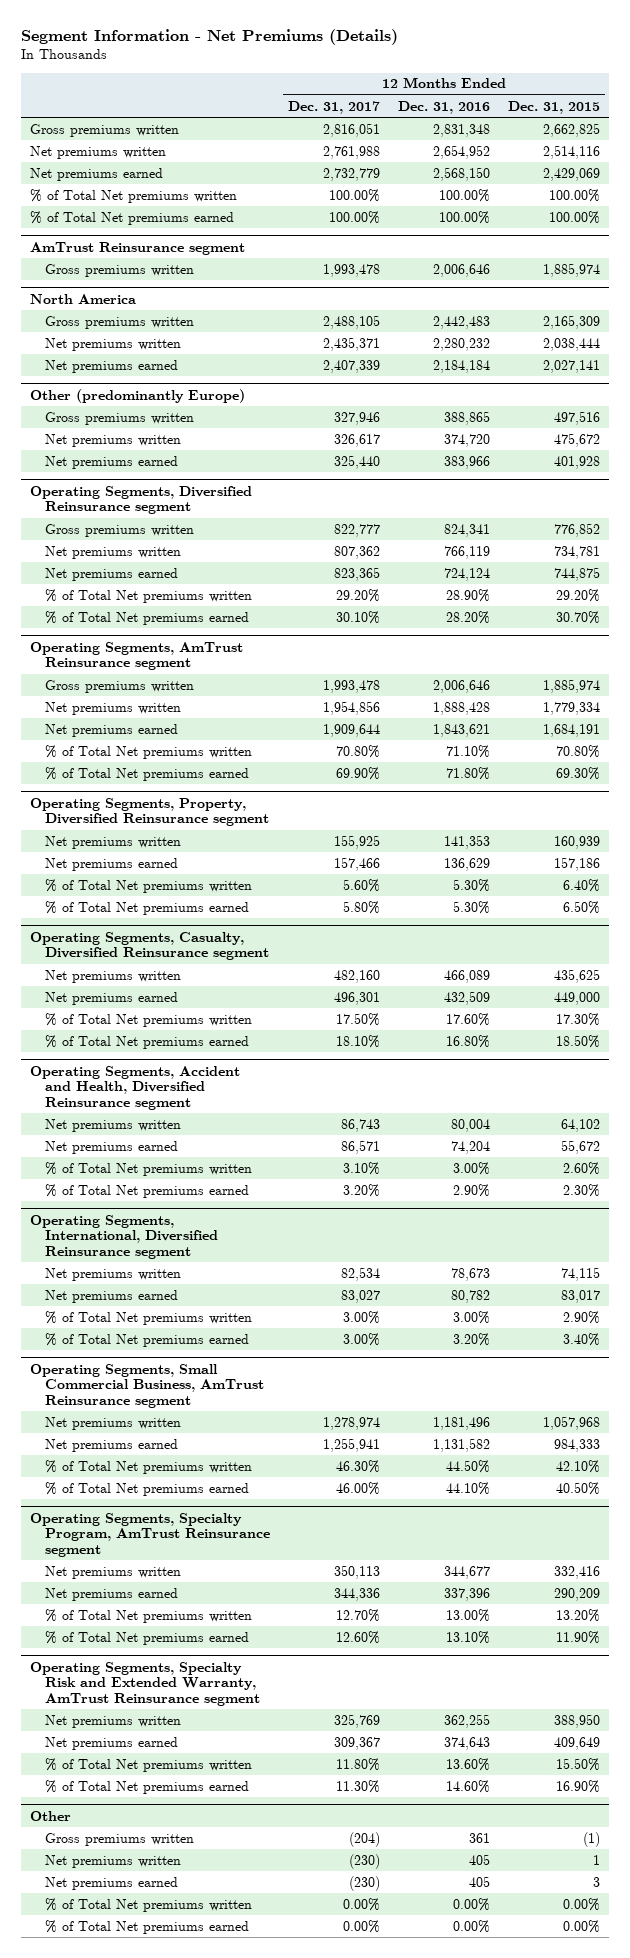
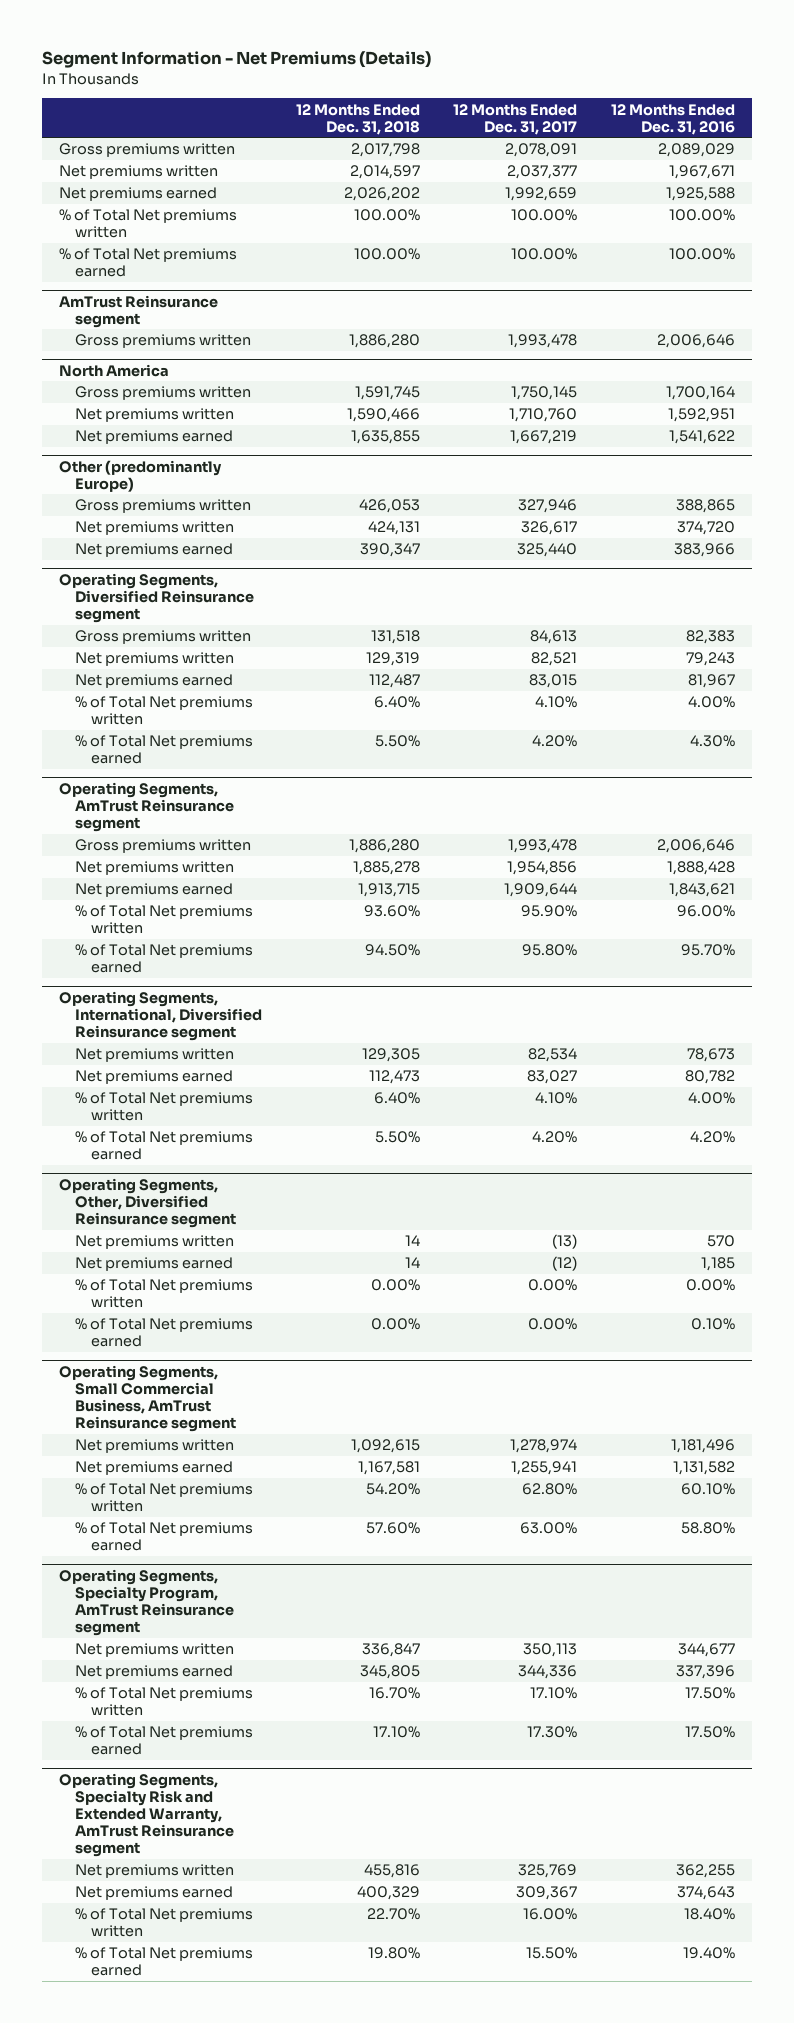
[507,100,600,114] Dec. 31, 2015 -> none
none -> [295,103,420,135] 12 Months Ended Dec. 31, 2018
[322,122,380,137] 2,816,051 -> [505,143,578,158] 2,078,091
[432,123,490,137] 2,831,348 -> [658,143,736,158] 2,089,029
[322,145,380,159] 2,761,988 -> [507,165,578,180] 2,037,377
[432,144,490,159] 2,654,952 -> [669,165,736,180] 1,967,671
[322,167,380,181] 2,732,779 -> [505,187,578,202] 1,992,659
[432,166,490,181] 2,568,150 -> [666,187,736,202] 1,925,588
[322,314,380,329] 2,488,105 -> [511,386,578,401] 1,750,145
[432,315,490,329] 2,442,483 -> [666,386,736,401] 1,700,164
[322,336,380,351] 2,435,371 -> [509,408,578,423] 1,710,760
[432,337,490,351] 2,280,232 -> [668,408,736,423] 1,592,951
[322,359,380,373] 2,407,339 -> [510,430,578,445] 1,667,219
[432,359,490,373] 2,184,184 -> [669,430,736,445] 1,541,622
[333,523,380,537] 822,777 -> [530,630,578,645] 84,613
[443,523,490,537] 824,341 -> [686,630,736,645] 82,383
[333,545,380,559] 807,362 -> [531,652,578,667] 82,521
[443,545,490,559] 766,119 -> [686,652,736,667] 79,243
[333,566,380,581] 823,365 -> [529,674,578,689] 83,015
[443,567,490,581] 724,124 -> [688,674,736,689] 81,967
[335,588,380,602] 29.20% -> [535,696,578,709] 4.10%
[445,588,490,602] 28.90% -> [688,696,736,709] 4.00%
[335,610,380,624] 30.10% -> [532,735,578,748] 4.20%
[445,610,490,624] 28.20% -> [690,735,736,748] 4.30%
[29,797,269,827] Operating Segments, Property, Diversified Reinsurance segment -> none
[44,835,181,849] Net premiums written -> none
[44,857,178,871] Net premiums earned -> none
[44,878,252,893] % of Total Net premiums written -> none
[44,900,249,915] % of Total Net premiums earned -> none
[29,931,269,961] Operating Segments, Casualty, Diversified Reinsurance segment -> none
[44,969,181,983] Net premiums written -> none
[44,991,178,1005] Net premiums earned -> none
[44,1012,252,1027] % of Total Net premiums written -> none
[44,1034,249,1049] % of Total Net premiums earned -> none
[29,1065,240,1110] Operating Segments, Accident and Health, Diversified Reinsurance segment -> none
[44,1118,181,1132] Net premiums written -> none
[44,1140,178,1154] Net premiums earned -> none
[44,1161,252,1176] % of Total Net premiums written -> none
[44,1183,249,1198] % of Total Net premiums earned -> none
[335,744,380,758] 70.80% -> [521,905,578,918] 95.90%
[445,744,490,758] 71.10% -> [677,905,736,918] 96.00%
[335,766,380,780] 69.90% -> [522,944,578,957] 95.80%
[445,766,490,780] 71.80% -> [681,944,736,957] 95.70%
[342,1310,380,1324] 3.00% -> [535,1092,578,1105] 4.10%
[452,1310,490,1324] 3.00% -> [688,1092,736,1105] 4.00%
[342,1332,380,1346] 3.00% -> [532,1131,578,1144] 4.20%
[452,1332,490,1346] 3.20% -> [690,1131,736,1144] 4.20%
none -> [58,1177,237,1228] Operating Segments, Other, Diversified Reinsurance segment
none -> [75,1235,235,1250] Net premiums written
none -> [75,1257,234,1272] Net premiums earned
none -> [75,1279,254,1309] % of Total Net premiums written
none -> [75,1318,254,1348] % of Total Net premiums earned
[335,1459,380,1473] 46.30% -> [522,1483,578,1496] 62.80%
[445,1459,490,1473] 44.50% -> [681,1483,736,1496] 60.10%
[335,1481,380,1495] 46.00% -> [520,1522,578,1535] 63.00%
[445,1481,490,1495] 44.10% -> [681,1522,736,1535] 58.80%
[335,1608,380,1622] 12.70% -> [530,1687,578,1700] 17.10%
[445,1608,490,1622] 13.00% -> [685,1687,736,1700] 17.50%
[335,1630,380,1644] 12.60% -> [527,1726,578,1739] 17.30%
[445,1630,490,1644] 13.10% -> [685,1726,736,1739] 17.50%
[29,1810,71,1821] Other -> none
[44,1832,194,1846] Gross premiums written -> none
[44,1854,181,1868] Net premiums written -> none
[44,1876,178,1890] Net premiums earned -> none
[44,1897,252,1912] % of Total Net premiums written -> none
[44,1919,249,1934] % of Total Net premiums earned -> none
[335,1757,380,1771] 11.80% -> [523,1908,578,1921] 16.00%
[445,1757,490,1771] 13.60% -> [684,1908,736,1921] 18.40%
[335,1779,380,1793] 11.30% -> [526,1947,578,1960] 15.50%
[445,1779,490,1793] 14.60% -> [683,1947,736,1960] 19.40%

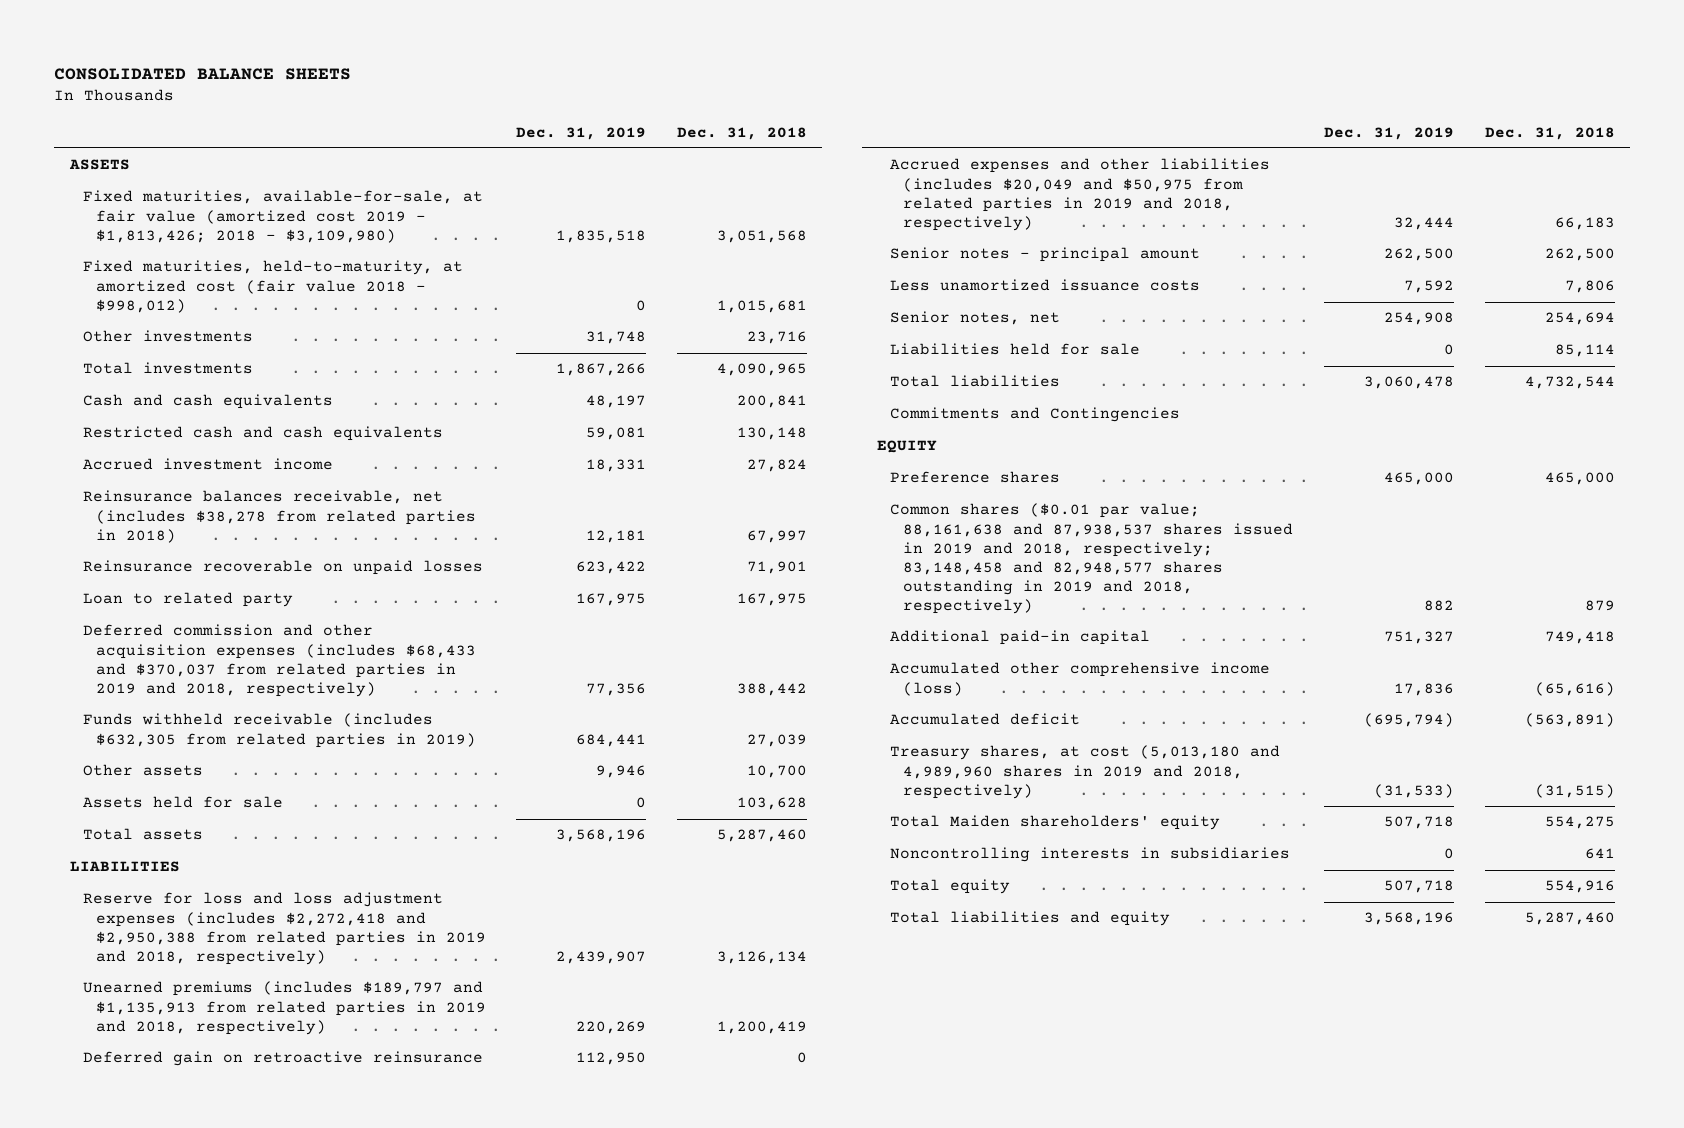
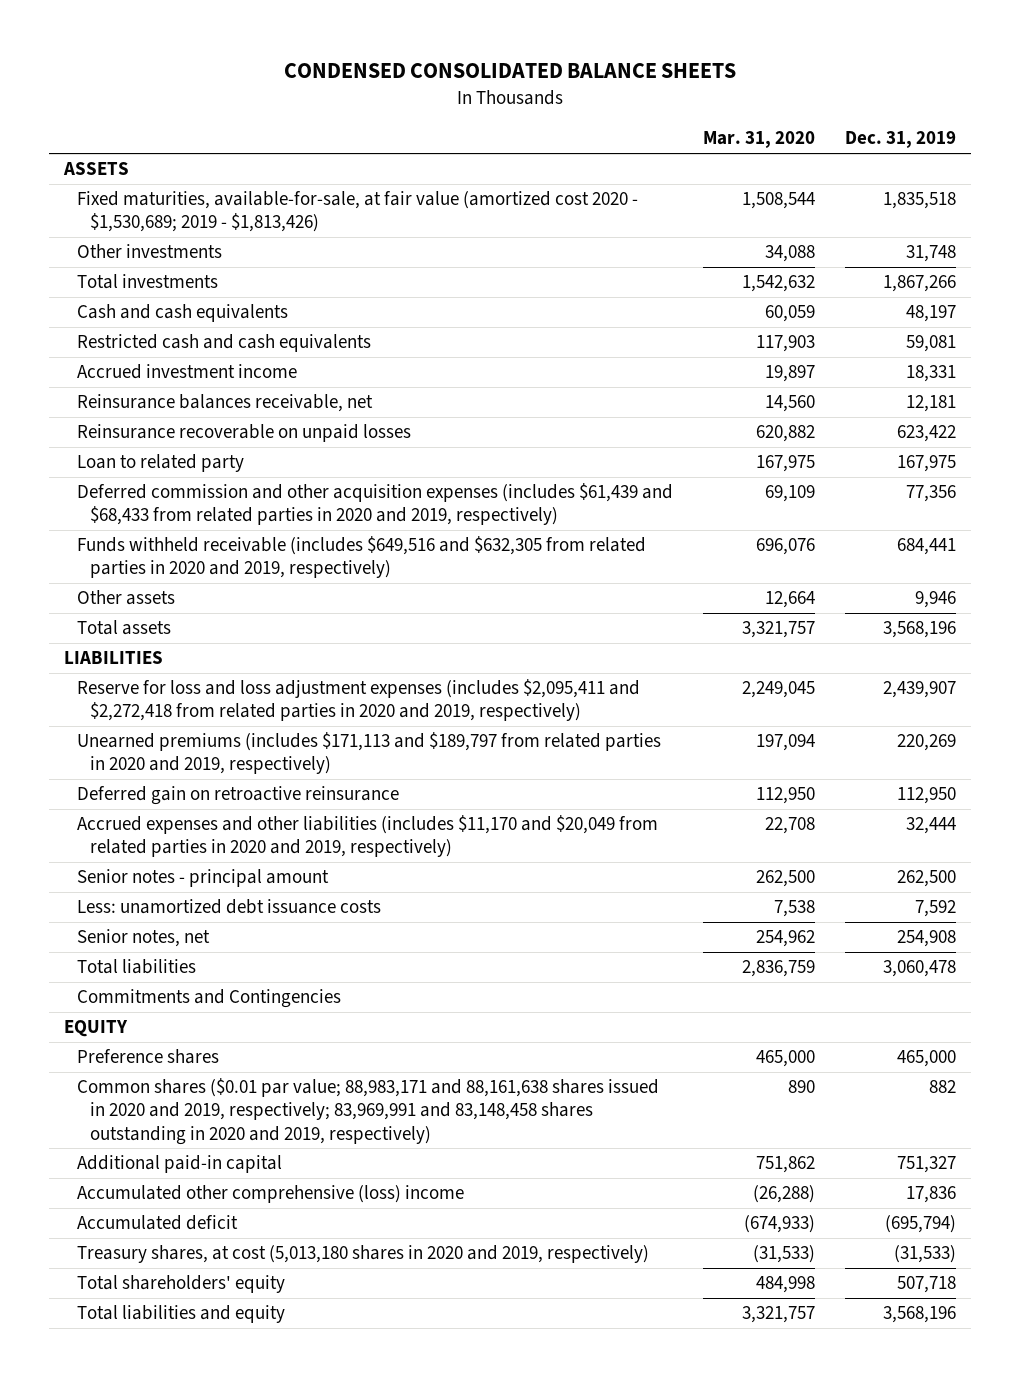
[54,67,352,80] CONSOLIDATED BALANCE SHEETS -> [284,63,737,79] CONDENSED CONSOLIDATED BALANCE SHEETS
[677,126,808,140] Dec. 31, 2018 -> none
none -> [703,131,816,149] Mar. 31, 2020
[82,260,463,313] Fixed maturities, held-to-maturity, at amortized cost (fair value 2018 - $998,012) -> none
[82,190,483,243] Fixed maturities, available-for-sale, at fair value (amortized cost 2019 - $1,813,426; 2018 - $3,109,980) -> [77,191,639,233] Fixed maturities, available-for-sale, at fair value (amortized cost 2020 - $1,530,689; 2019 - $1,813,426)
[82,490,476,543] Reinsurance balances receivable, net (includes $38,278 from related parties in 2018) -> [77,394,374,413] Reinsurance balances receivable, net
[82,624,476,697] Deferred commission and other acquisition expenses (includes $68,433 and $370,037 from related parties in 2019 and 2018, respectively) -> [77,483,674,526] Deferred commission and other acquisition expenses (includes $61,439 and $68,433 from related parties in 2020 and 2019, respectively)
[82,713,476,748] Funds withheld receivable (includes $632,305 from related parties in 2019) -> [77,536,647,579] Funds withheld receivable (includes $649,516 and $632,305 from related parties in 2020 and 2019, respectively)
[82,796,283,809] Assets held for sale -> none
[82,892,486,965] Reserve for loss and loss adjustment expenses (includes $2,272,418 and $2,950,388 from related parties in 2019 and 2018, respectively) -> [77,679,641,722] Reserve for loss and loss adjustment expenses (includes $2,095,411 and $2,272,418 from related parties in 2020 and 2019, respectively)
[82,981,486,1035] Unearned premiums (includes $189,797 and $1,135,913 from related parties in 2019 and 2018, respectively) -> [77,732,662,775] Unearned premiums (includes $171,113 and $189,797 from related parties in 2020 and 2019, respectively)
[890,158,1271,231] Accrued expenses and other liabilities (includes $20,049 and $50,975 from related parties in 2019 and 2018, respectively) -> [77,815,659,858] Accrued expenses and other liabilities (includes $11,170 and $20,049 from related parties in 2020 and 2019, respectively)
[890,279,1201,292] Less unamortized issuance costs -> [77,899,382,915] Less: unamortized debt issuance costs
[890,343,1141,356] Liabilities held for sale -> none
[890,503,1294,615] Common shares ($0.01 par value; 88,161,638 and 87,938,537 shares issued in 2019 and 2018, respectively; 83,148,458 and 82,948,577 shares outstanding in 2019 and 2018, respectively) -> [77,1078,660,1145] Common shares ($0.01 par value; 88,983,171 and 88,161,638 shares issued in 2020 and 2019, respectively; 83,969,991 and 83,148,458 shares outstanding in 2020 and 2019, respectively)
[890,662,1271,696] Accumulated other comprehensive income (loss) -> [77,1185,465,1204] Accumulated other comprehensive (loss) income
[890,847,1291,863] Noncontrolling interests in subsidiaries -> none
[890,879,1011,895] Total equity -> none
[890,745,1281,799] Treasury shares, at cost (5,013,180 and 4,989,960 shares in 2019 and 2018, respectively) -> [77,1245,650,1264] Treasury shares, at cost (5,013,180 shares in 2020 and 2019, respectively)
[890,815,1221,831] Total Maiden shareholders' equity -> [77,1275,286,1294] Total shareholders' equity

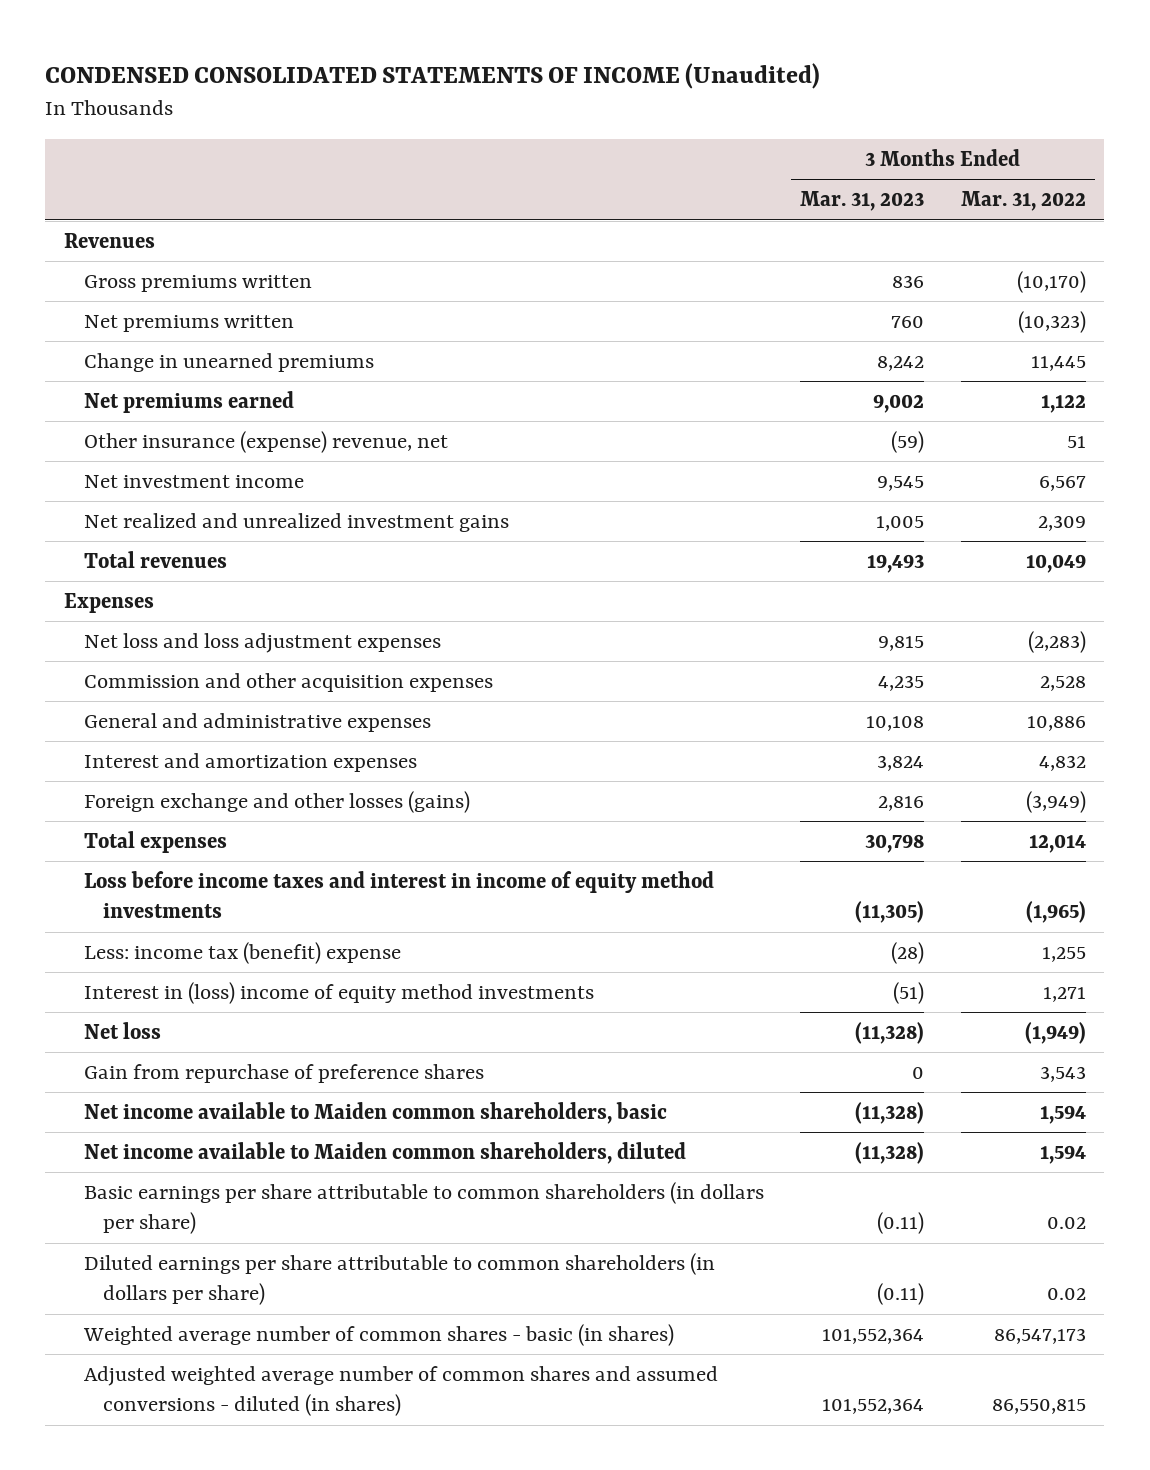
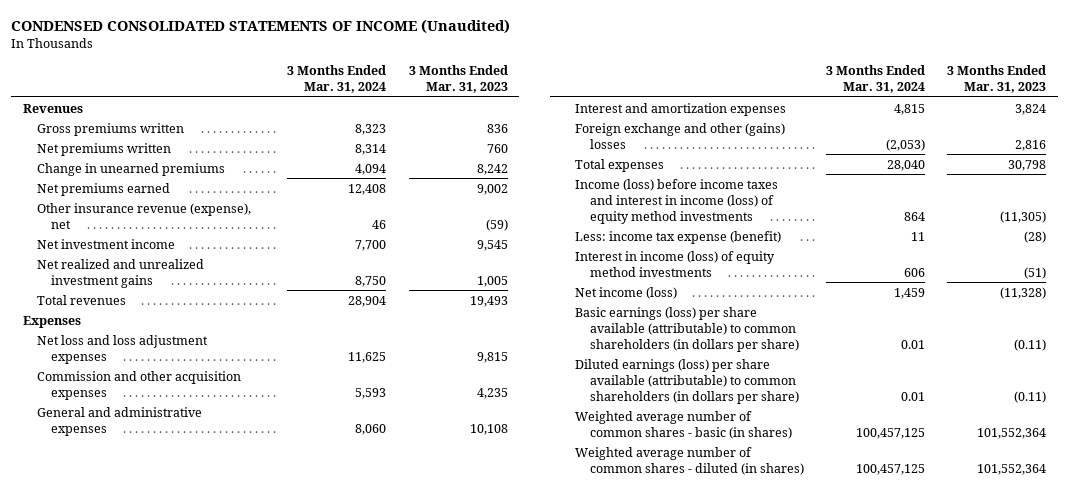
[960,191,1086,212] Mar. 31, 2022 -> none
none -> [287,65,387,94] 3 Months Ended Mar. 31, 2024
[83,431,448,454] Other insurance (expense) revenue, net -> [36,202,251,229] Other insurance revenue (expense), net
[83,791,470,814] Foreign exchange and other losses (gains) -> [575,122,786,149] Foreign exchange and other (gains) losses
[83,1064,484,1084] Gain from repurchase of preference shares -> none
[83,1102,667,1125] Net income available to Maiden common shareholders, basic -> none
[83,1142,686,1165] Net income available to Maiden common shareholders, diluted -> none
[83,871,714,919] Loss before income taxes and interest in income of equity method investments -> [575,178,779,224] Income (loss) before income taxes and interest in income (loss) of equity method investments
[83,942,401,965] Less: income tax (benefit) expense -> [575,230,782,244] Less: income tax expense (benefit)
[83,982,594,1005] Interest in (loss) income of equity method investments -> [575,250,776,277] Interest in income (loss) of equity method investments
[83,1022,161,1040] Net loss -> [575,286,678,299] Net income (loss)
[83,1182,764,1235] Basic earnings per share attributable to common shareholders (in dollars per share) -> [575,306,799,352] Basic earnings (loss) per share available (attributable) to common shareholders (in dollars per share)
[83,1253,715,1306] Diluted earnings per share attributable to common shareholders (in dollars per share) -> [575,358,799,404] Diluted earnings (loss) per share available (attributable) to common shareholders (in dollars per share)
[83,1366,718,1417] Adjusted weighted average number of common shares and assumed conversions - diluted (in shares) -> [575,446,804,475] Weighted average number of common shares - diluted (in shares)

